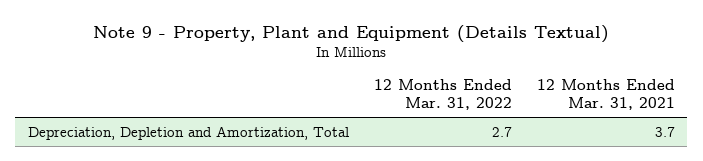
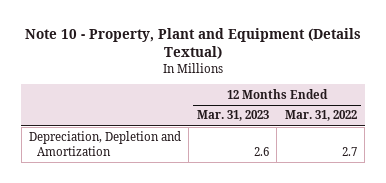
[93,24,610,43] Note 9 - Property, Plant and Equipment (Details Textual) -> [24,28,361,60] Note 10 - Property, Plant and Equipment (Details Textual)
[536,79,675,111] 12 Months Ended Mar. 31, 2021 -> none
none -> [196,110,269,122] Mar. 31, 2023
[27,125,349,140] Depreciation, Depletion and Amortization, Total -> [29,131,182,156] Depreciation, Depletion and Amortization

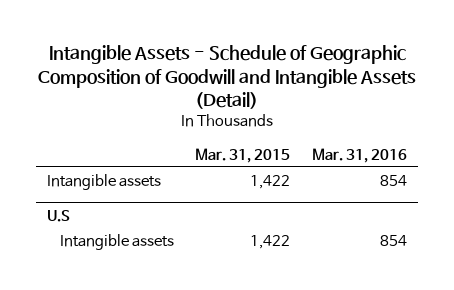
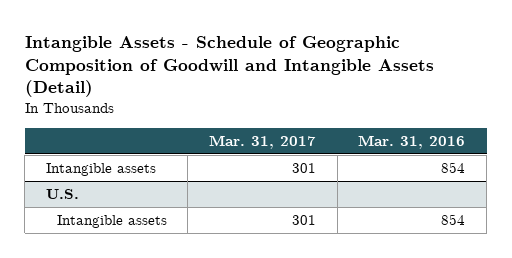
[195,147,291,163] Mar. 31, 2015 -> none
none -> [209,134,317,149] Mar. 31, 2017
[46,210,70,223] U.S -> [46,188,80,199] U.S.

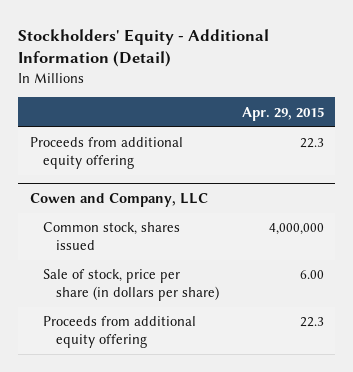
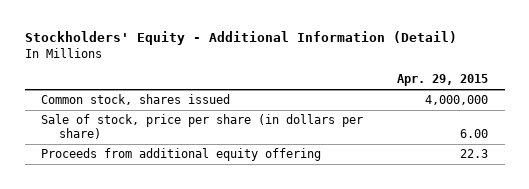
[29,137,183,169] Proceeds from additional equity offering -> none
[29,193,208,208] Cowen and Company, LLC -> none

